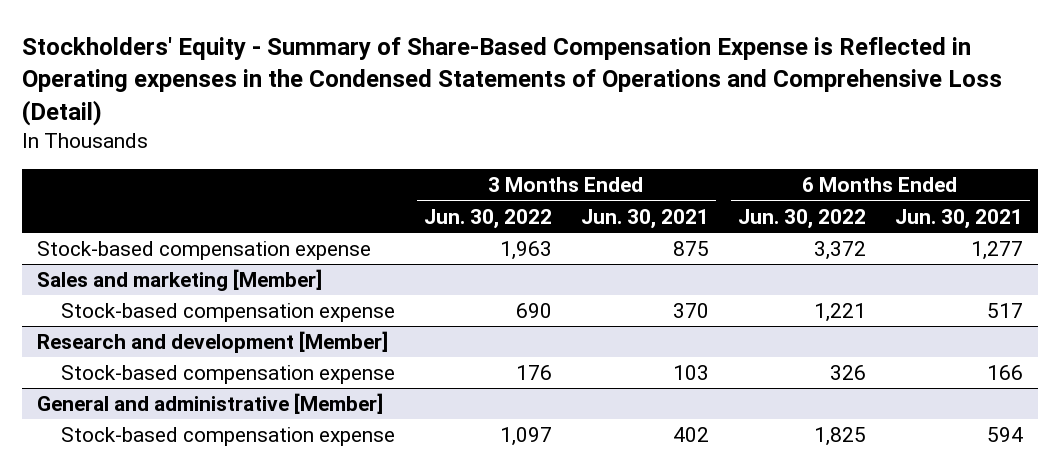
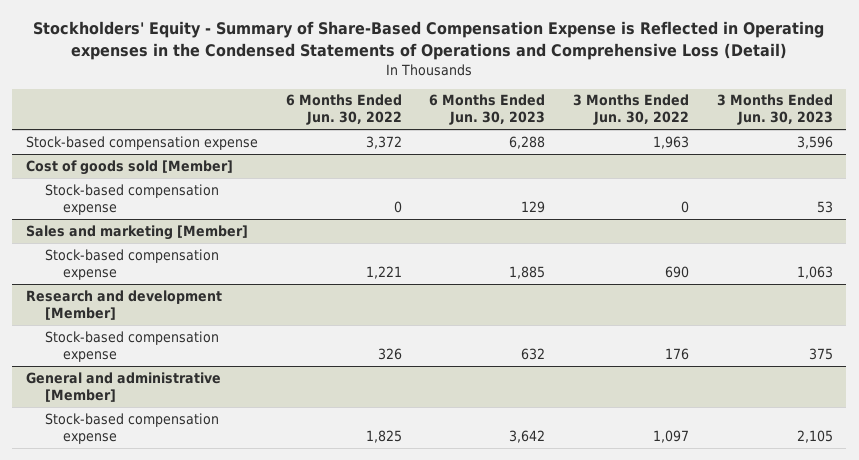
[580,208,709,229] Jun. 30, 2021 -> none
[895,208,1024,229] Jun. 30, 2021 -> none
none -> [429,94,546,126] 6 Months Ended Jun. 30, 2023
none -> [716,94,833,126] 3 Months Ended Jun. 30, 2023
none -> [26,159,234,175] Cost of goods sold [Member]
none -> [44,183,219,215] Stock-based compensation expense

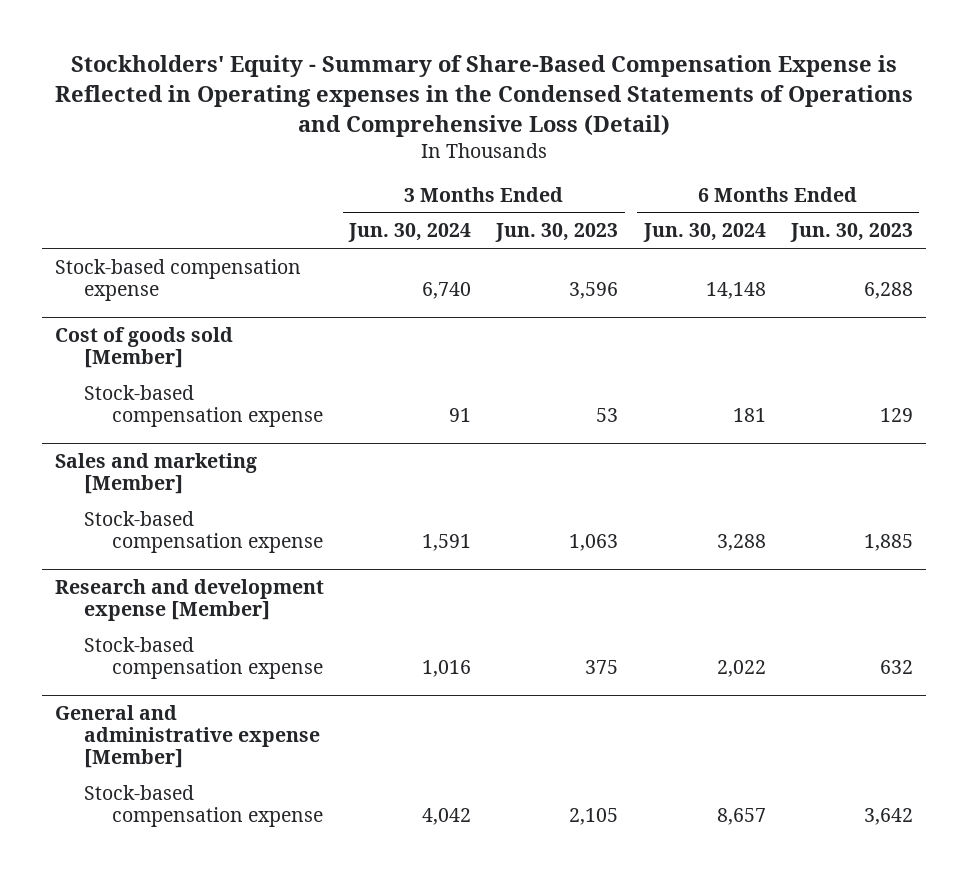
[285,94,402,126] 6 Months Ended Jun. 30, 2022 -> none
[573,94,690,126] 3 Months Ended Jun. 30, 2022 -> none
none -> [348,223,472,243] Jun. 30, 2024
none -> [642,223,766,243] Jun. 30, 2024
[26,289,223,320] Research and development [Member] -> [54,578,324,621] Research and development expense [Member]
[26,371,222,402] General and administrative [Member] -> [54,704,320,769] General and administrative expense [Member]

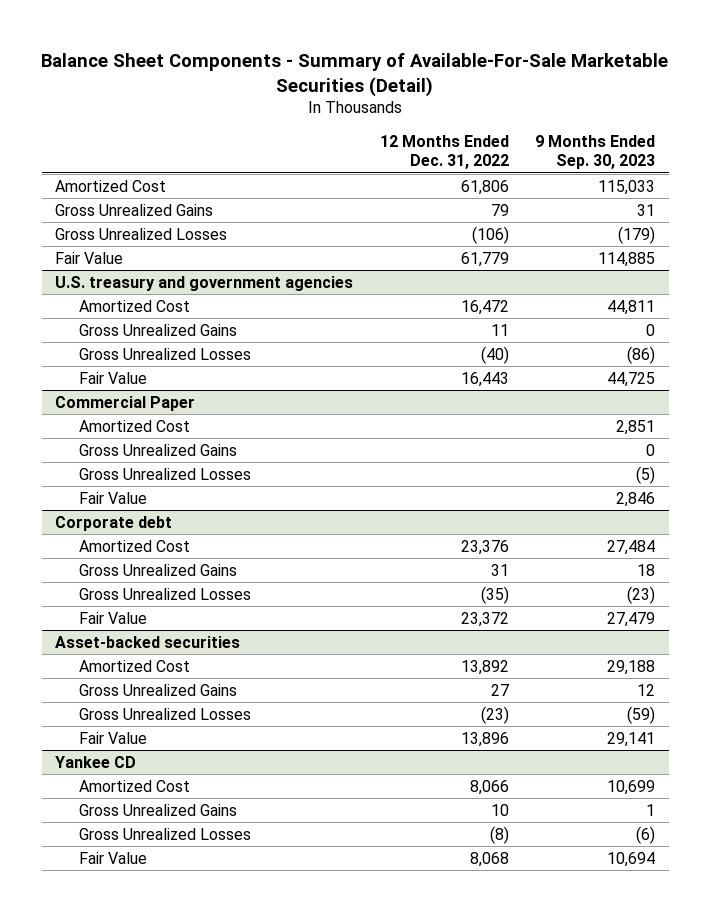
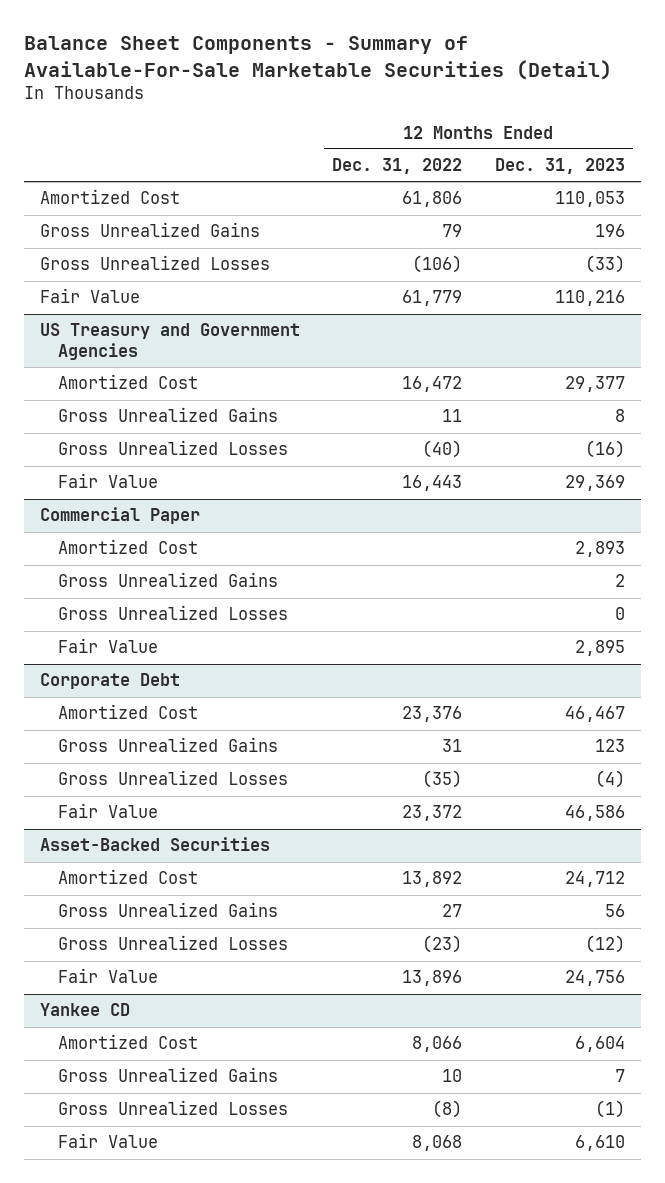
[535,135,656,170] 9 Months Ended Sep. 30, 2023 -> none
none -> [494,158,625,175] Dec. 31, 2023
[54,275,353,291] U.S. treasury and government agencies -> [40,323,301,361] US Treasury and Government Agencies
[54,515,172,531] Corporate debt -> [40,673,181,690] Corporate Debt
[54,635,240,648] Asset-backed securities -> [40,837,271,852] Asset-Backed Securities

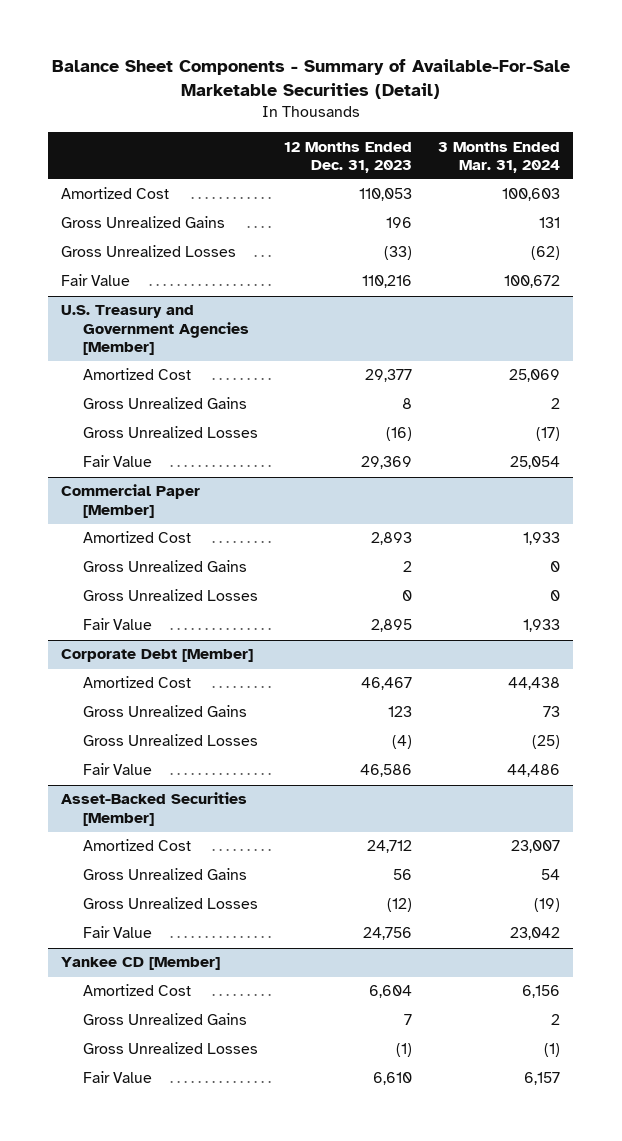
[332,158,463,175] Dec. 31, 2022 -> none
none -> [438,141,561,173] 3 Months Ended Mar. 31, 2024
[40,323,301,361] US Treasury and Government Agencies -> [61,305,249,355] U.S. Treasury and Government Agencies [Member]
[40,507,201,525] Commercial Paper -> [61,484,201,518] Commercial Paper [Member]
[40,673,181,690] Corporate Debt -> [61,649,254,663] Corporate Debt [Member]
[40,837,271,852] Asset-Backed Securities -> [61,792,248,826] Asset-Backed Securities [Member]
[40,1003,131,1017] Yankee CD -> [61,957,221,971] Yankee CD [Member]

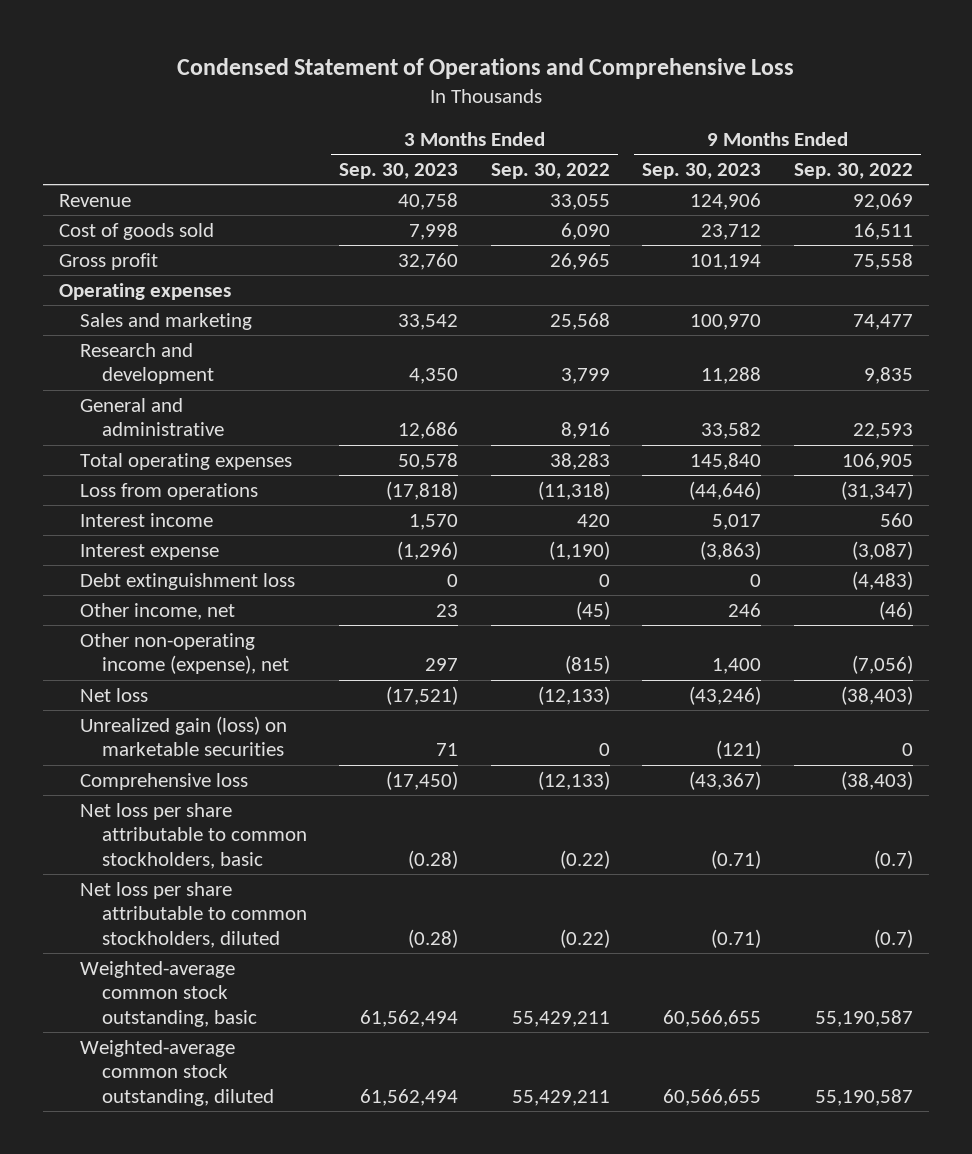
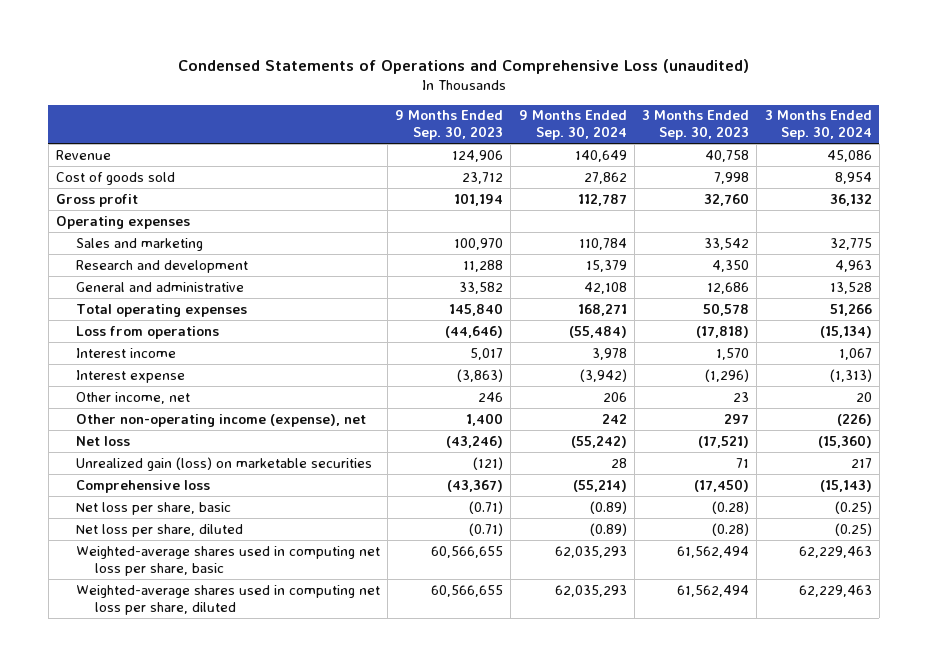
[176,58,794,80] Condensed Statement of Operations and Comprehensive Loss -> [177,58,749,74] Condensed Statements of Operations and Comprehensive Loss (unaudited)
[490,162,610,179] Sep. 30, 2022 -> none
[793,162,913,179] Sep. 30, 2022 -> none
none -> [518,110,627,141] 9 Months Ended Sep. 30, 2024
none -> [764,110,872,141] 3 Months Ended Sep. 30, 2024
[80,572,296,590] Debt extinguishment loss -> none
[80,802,307,870] Net loss per share attributable to common stockholders, basic -> [75,501,231,515] Net loss per share, basic
[80,881,307,949] Net loss per share attributable to common stockholders, diluted -> [75,523,243,537] Net loss per share, diluted
[80,960,257,1028] Weighted-average common stock outstanding, basic -> [75,545,380,576] Weighted-average shares used in computing net loss per share, basic
[80,1039,274,1107] Weighted-average common stock outstanding, diluted -> [75,584,380,615] Weighted-average shares used in computing net loss per share, diluted

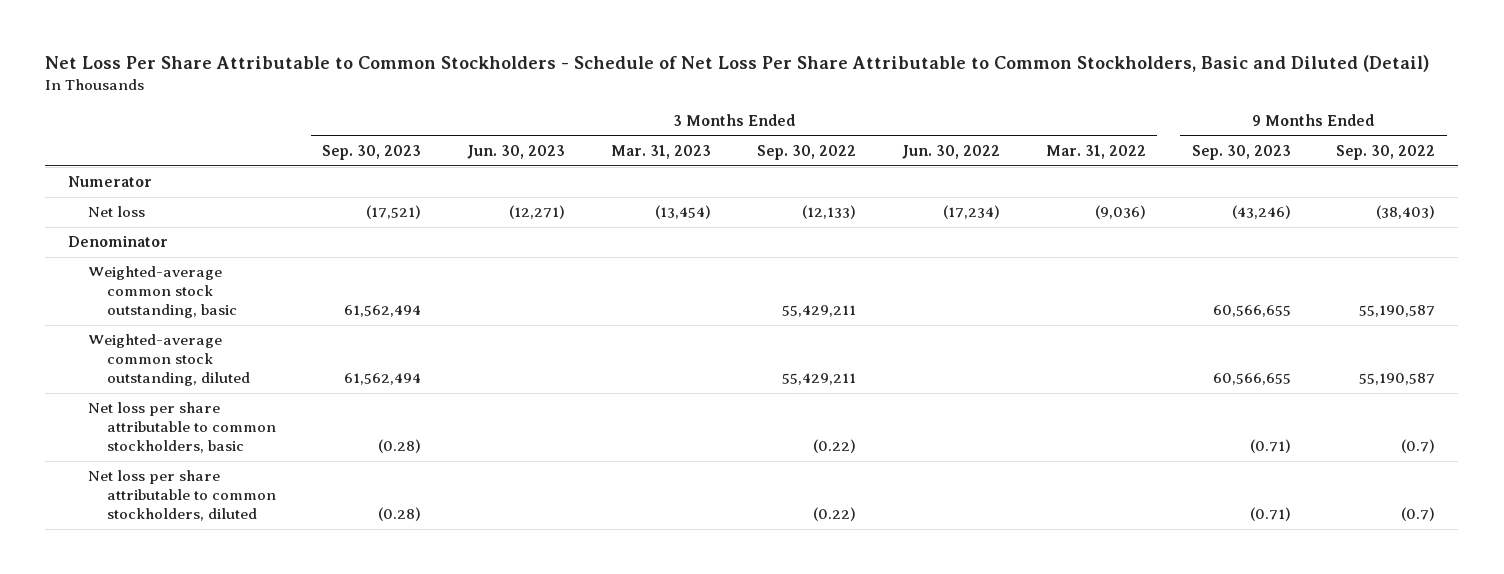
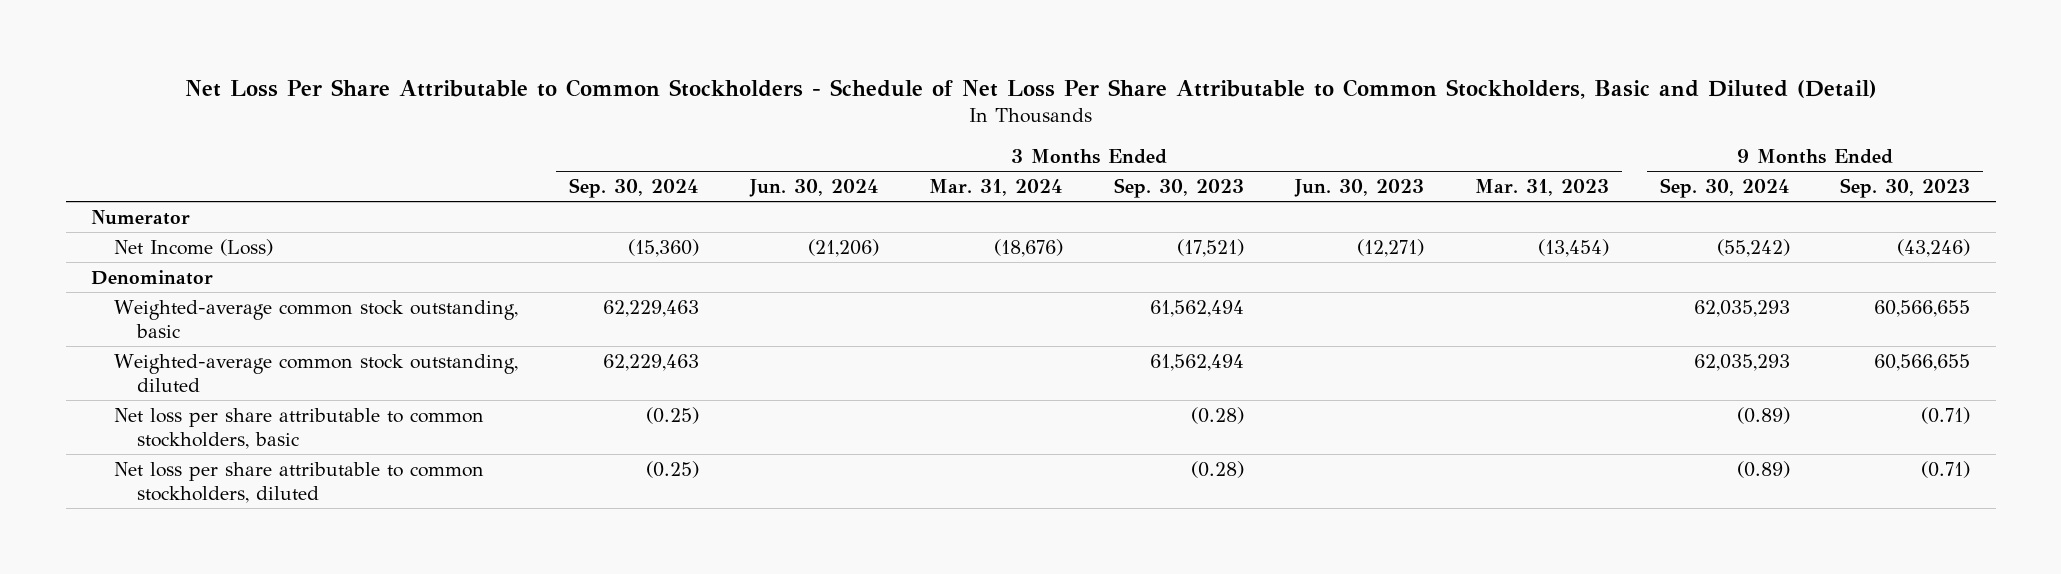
[756,145,856,161] Sep. 30, 2022 -> none
[901,145,1000,160] Jun. 30, 2022 -> none
[1045,145,1146,160] Mar. 31, 2022 -> none
[1336,145,1436,161] Sep. 30, 2022 -> none
none -> [568,178,699,199] Sep. 30, 2024
none -> [748,179,879,198] Jun. 30, 2024
none -> [929,179,1064,197] Mar. 31, 2024
none -> [1659,178,1790,199] Sep. 30, 2024
[87,206,145,218] Net loss -> [113,238,273,256] Net Income (Loss)

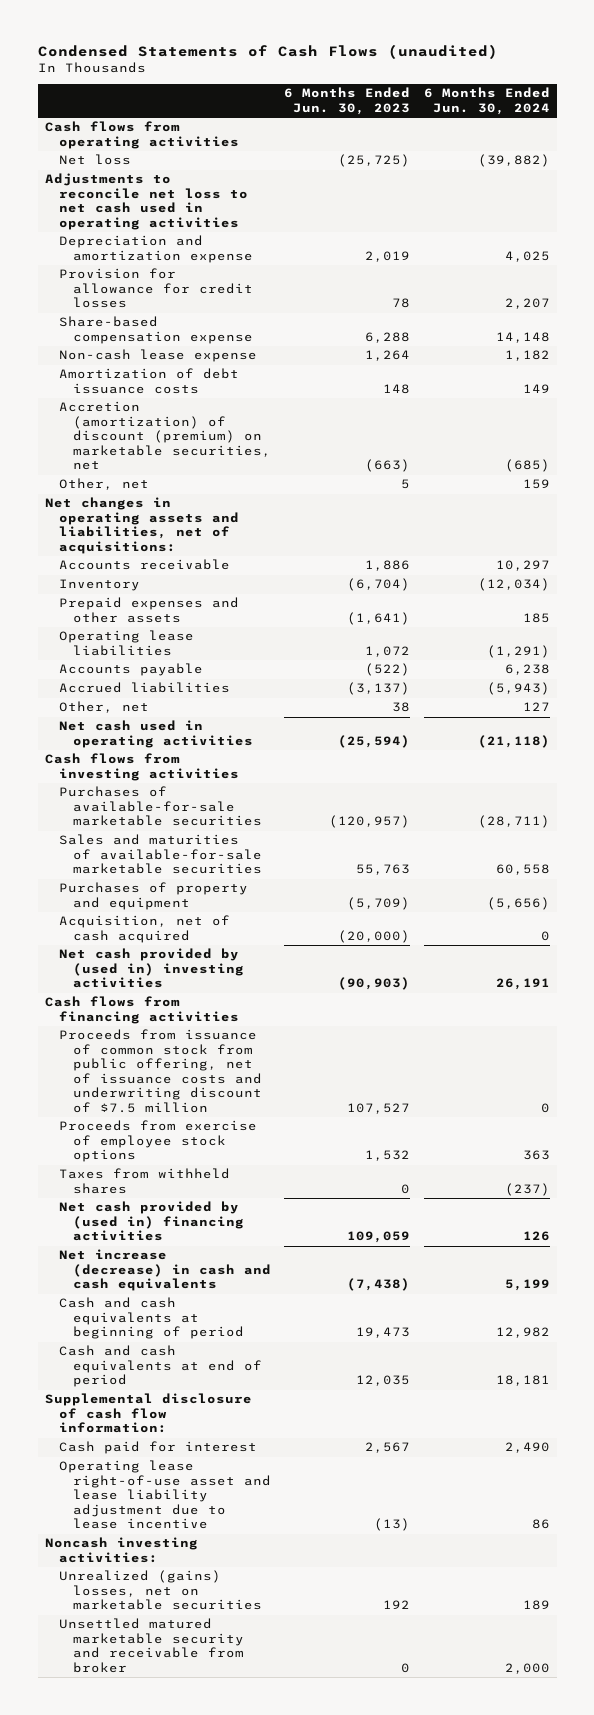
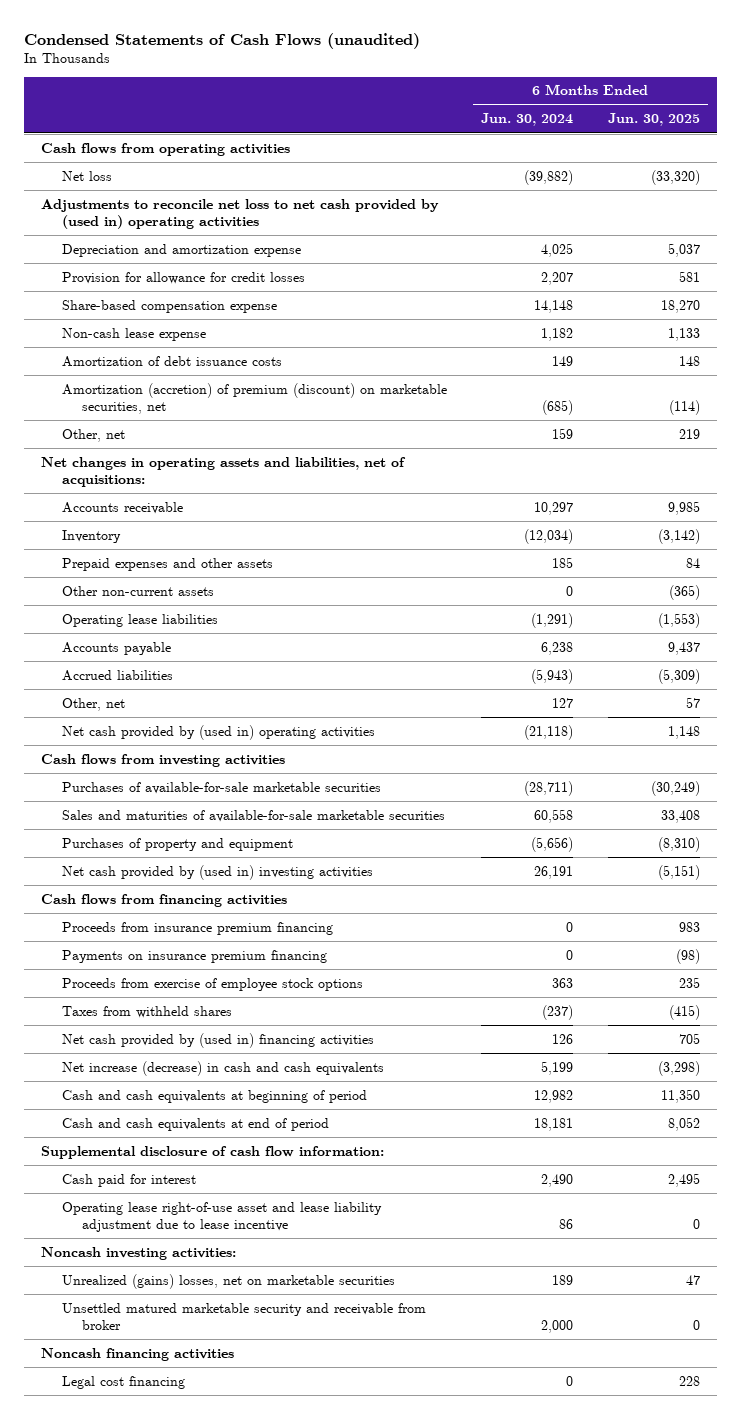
[284,87,411,115] 6 Months Ended Jun. 30, 2023 -> none
none -> [607,113,700,127] Jun. 30, 2025
[44,173,248,230] Adjustments to reconcile net loss to net cash used in operating activities -> [41,198,440,230] Adjustments to reconcile net loss to net cash provided by (used in) operating activities
[58,401,271,471] Accretion (amortization) of discount (premium) on marketable securities, net -> [61,382,447,415] Amortization (accretion) of premium (discount) on marketable securities, net
none -> [61,585,214,596] Other non-current assets
[58,720,253,748] Net cash used in operating activities -> [61,724,375,740] Net cash provided by (used in) operating activities
[58,915,230,943] Acquisition, net of cash acquired -> none
[58,1029,262,1114] Proceeds from issuance of common stock from public offering, net of issuance costs and underwriting discount of $7.5 million -> none
none -> [61,921,333,935] Proceeds from insurance premium financing
none -> [61,949,327,963] Payments on insurance premium financing
none -> [41,1347,235,1361] Noncash financing activities
none -> [61,1375,185,1389] Legal cost financing

